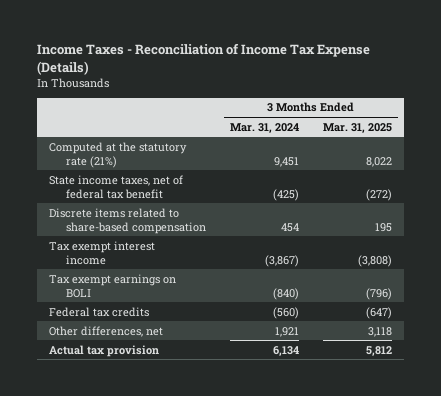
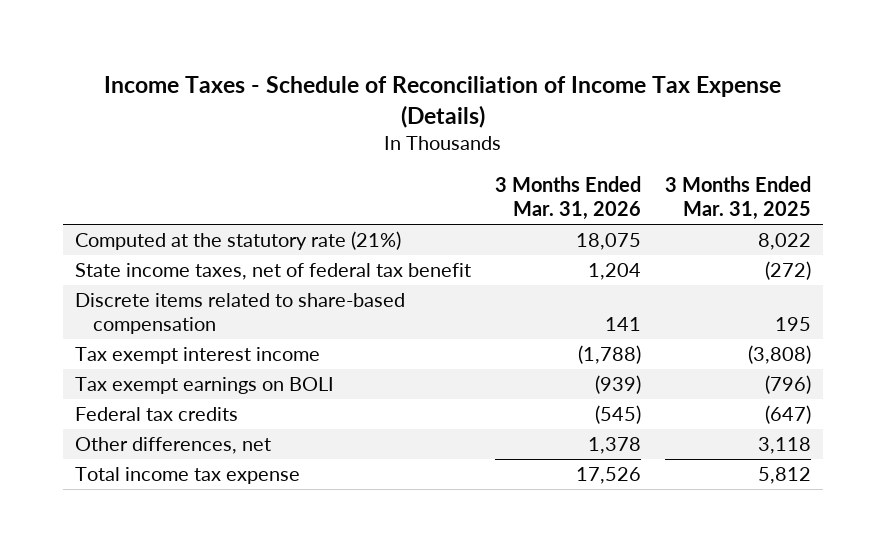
[37,43,371,75] Income Taxes - Reconciliation of Income Tax Expense (Details) -> [103,76,781,128] Income Taxes - Schedule of Reconciliation of Income Tax Expense (Details)
[229,122,299,133] Mar. 31, 2024 -> none
none -> [494,176,641,220] 3 Months Ended Mar. 31, 2026
[49,344,160,357] Actual tax provision -> [74,467,300,485] Total income tax expense

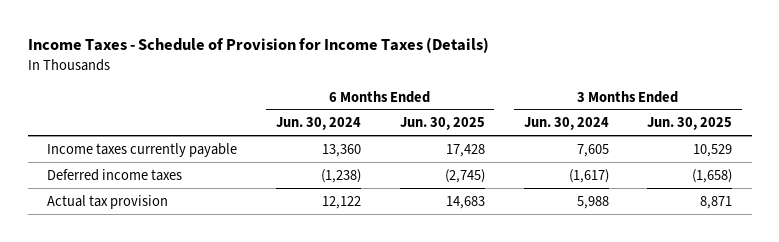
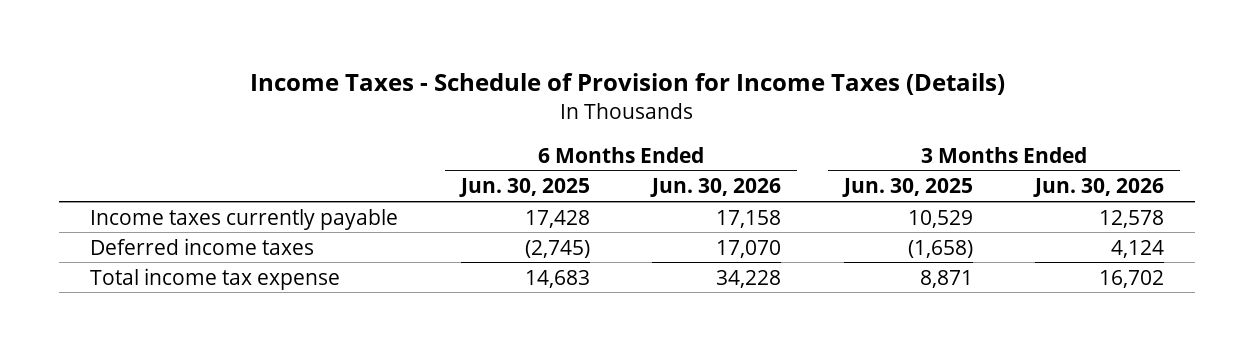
[275,117,361,131] Jun. 30, 2024 -> none
[523,117,609,131] Jun. 30, 2024 -> none
none -> [650,178,782,198] Jun. 30, 2026
none -> [1032,178,1164,198] Jun. 30, 2026
[47,194,169,209] Actual tax provision -> [90,267,341,290] Total income tax expense

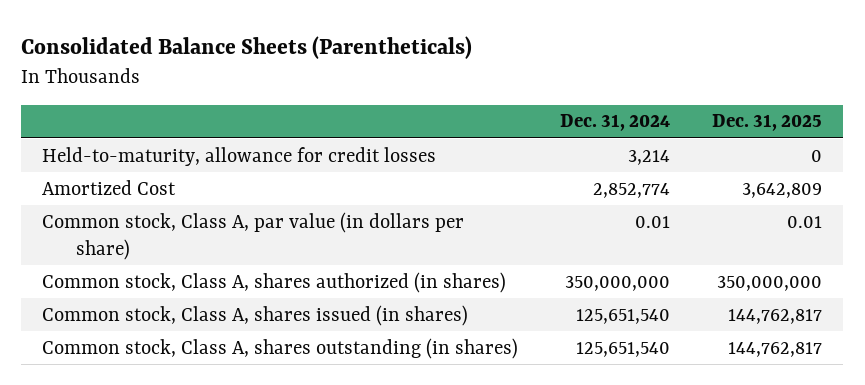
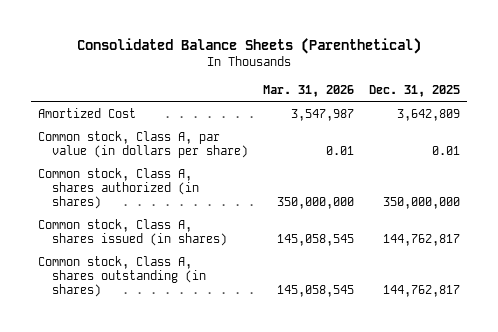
[21,36,473,60] Consolidated Balance Sheets (Parentheticals) -> [76,37,421,54] Consolidated Balance Sheets (Parenthetical)
[560,114,671,132] Dec. 31, 2024 -> none
none -> [262,84,354,97] Mar. 31, 2026
[42,146,437,166] Held-to-maturity, allowance for credit losses -> none

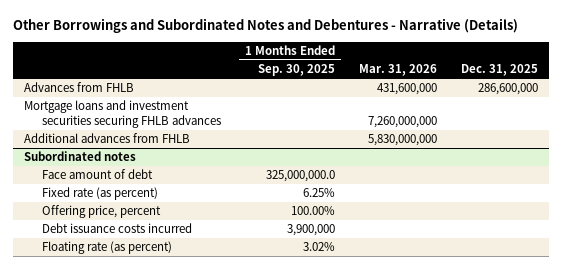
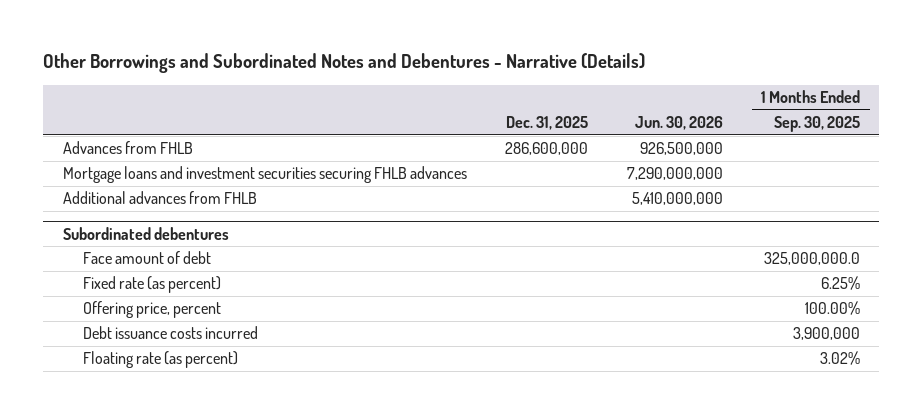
[358,64,437,77] Mar. 31, 2026 -> none
none -> [634,115,723,130] Jun. 30, 2026
[24,151,137,162] Subordinated notes -> [62,226,229,240] Subordinated debentures

